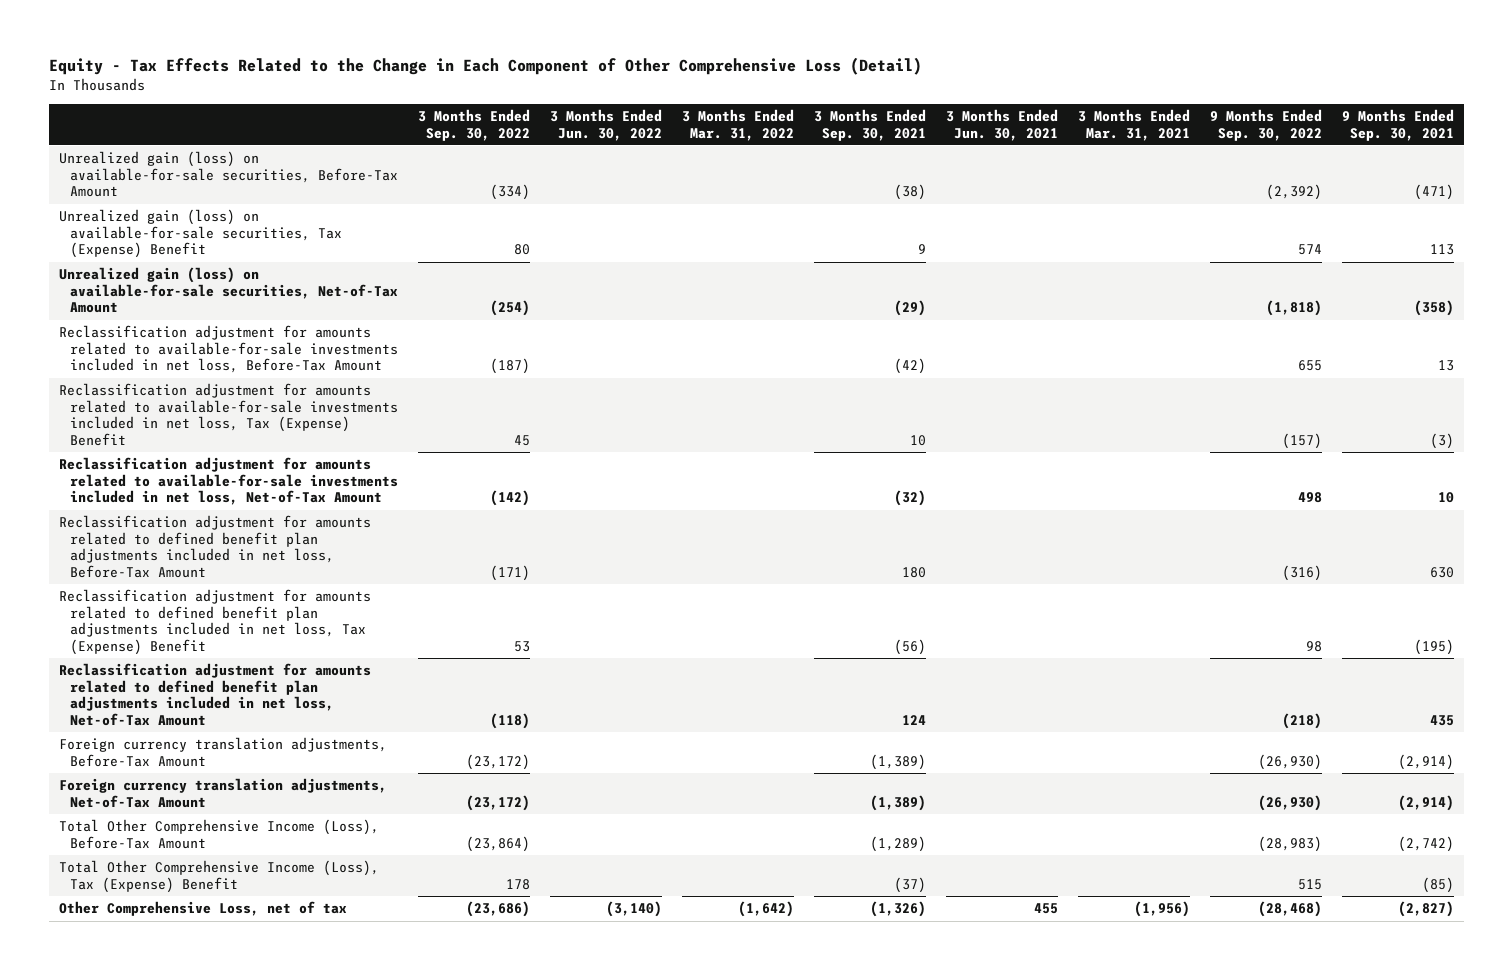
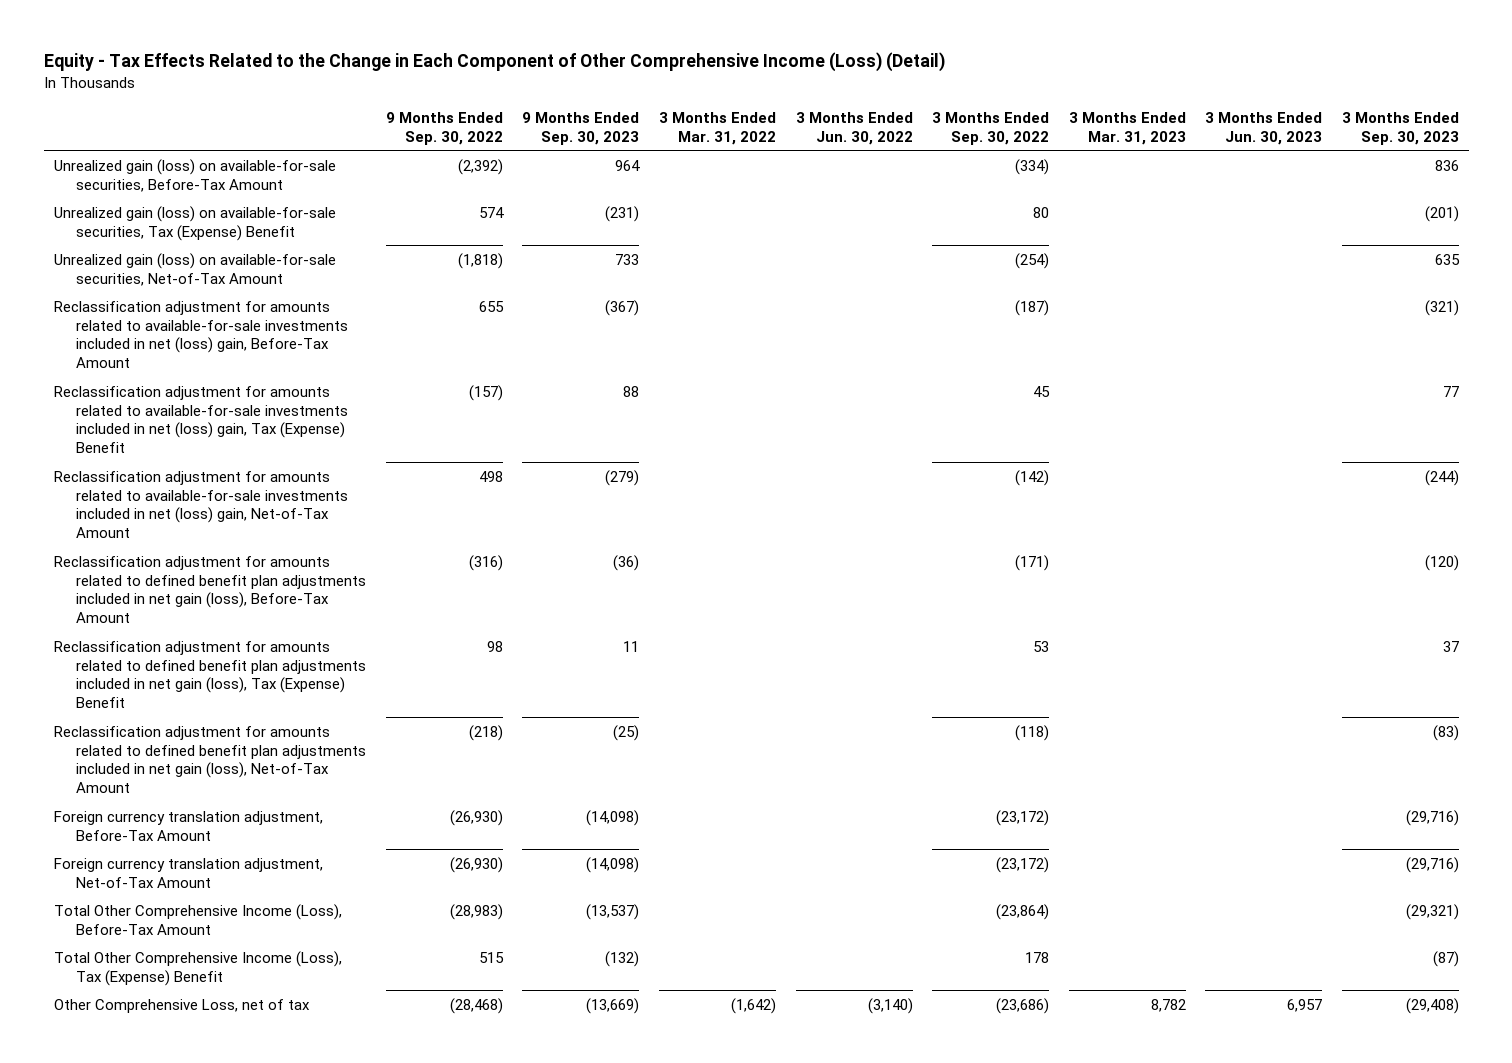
[48,56,922,75] Equity - Tax Effects Related to the Change in Each Component of Other Comprehensive Loss (Detail) -> [43,52,945,73] Equity - Tax Effects Related to the Change in Each Component of Other Comprehensive Income (Loss) (Detail)
[813,109,926,141] 3 Months Ended Sep. 30, 2021 -> none
[945,109,1058,141] 3 Months Ended Jun. 30, 2021 -> none
[1077,109,1190,141] 3 Months Ended Mar. 31, 2021 -> none
[1341,109,1454,141] 9 Months Ended Sep. 30, 2021 -> none
none -> [522,111,640,145] 9 Months Ended Sep. 30, 2023
none -> [1068,111,1186,145] 3 Months Ended Mar. 31, 2023
none -> [1205,111,1323,145] 3 Months Ended Jun. 30, 2023
none -> [1341,111,1459,145] 3 Months Ended Sep. 30, 2023
[58,325,399,374] Reclassification adjustment for amounts related to available-for-sale investments included in net loss, Before-Tax Amount -> [53,300,349,369] Reclassification adjustment for amounts related to available-for-sale investments included in net (loss) gain, Before-Tax Amount
[58,383,399,447] Reclassification adjustment for amounts related to available-for-sale investments included in net loss, Tax (Expense) Benefit -> [53,385,349,454] Reclassification adjustment for amounts related to available-for-sale investments included in net (loss) gain, Tax (Expense) Benefit
[58,457,399,506] Reclassification adjustment for amounts related to available-for-sale investments included in net loss, Net-of-Tax Amount -> [53,470,349,539] Reclassification adjustment for amounts related to available-for-sale investments included in net (loss) gain, Net-of-Tax Amount
[58,515,371,579] Reclassification adjustment for amounts related to defined benefit plan adjustments included in net loss, Before-Tax Amount -> [53,555,367,624] Reclassification adjustment for amounts related to defined benefit plan adjustments included in net gain (loss), Before-Tax Amount
[58,589,371,656] Reclassification adjustment for amounts related to defined benefit plan adjustments included in net loss, Tax (Expense) Benefit -> [53,640,367,709] Reclassification adjustment for amounts related to defined benefit plan adjustments included in net gain (loss), Tax (Expense) Benefit
[58,663,371,727] Reclassification adjustment for amounts related to defined benefit plan adjustments included in net loss, Net-of-Tax Amount -> [53,725,367,794] Reclassification adjustment for amounts related to defined benefit plan adjustments included in net gain (loss), Net-of-Tax Amount
[58,737,387,767] Foreign currency translation adjustments, Before-Tax Amount -> [53,810,323,841] Foreign currency translation adjustment, Before-Tax Amount
[58,778,387,808] Foreign currency translation adjustments, Net-of-Tax Amount -> [53,857,323,888] Foreign currency translation adjustment, Net-of-Tax Amount

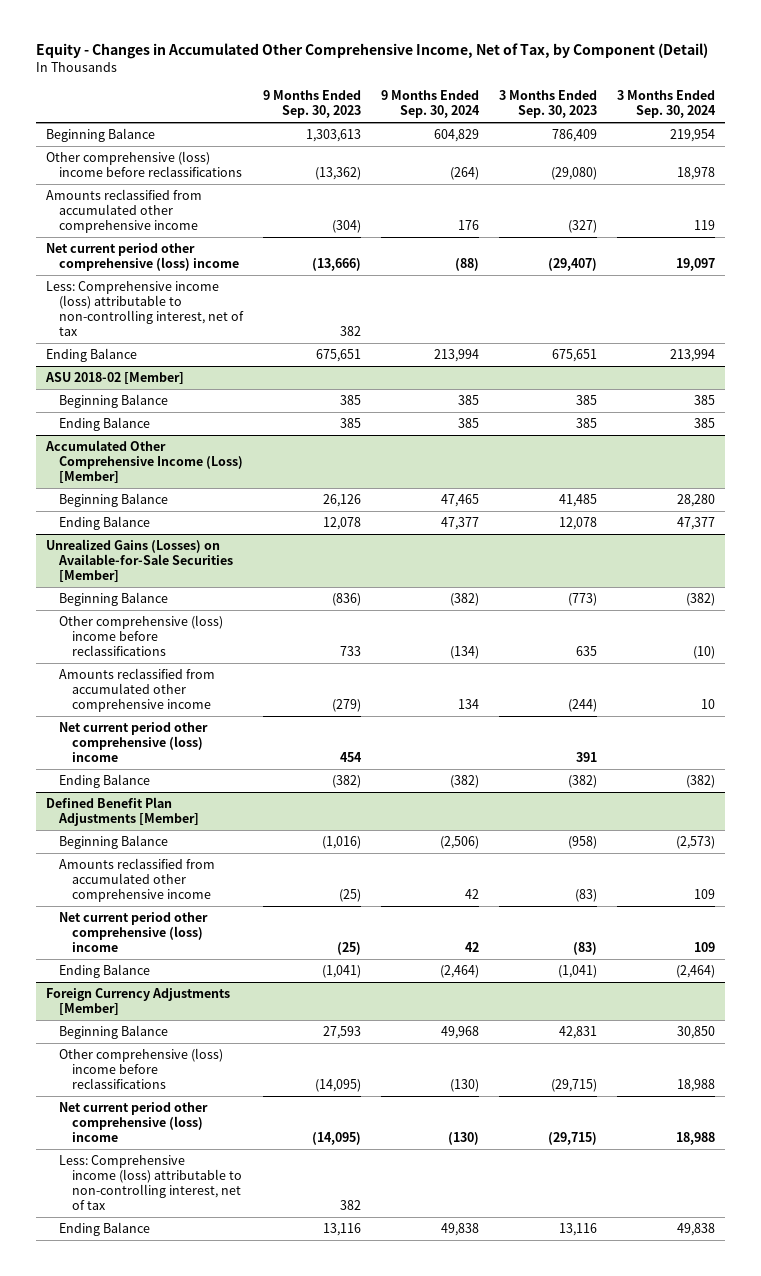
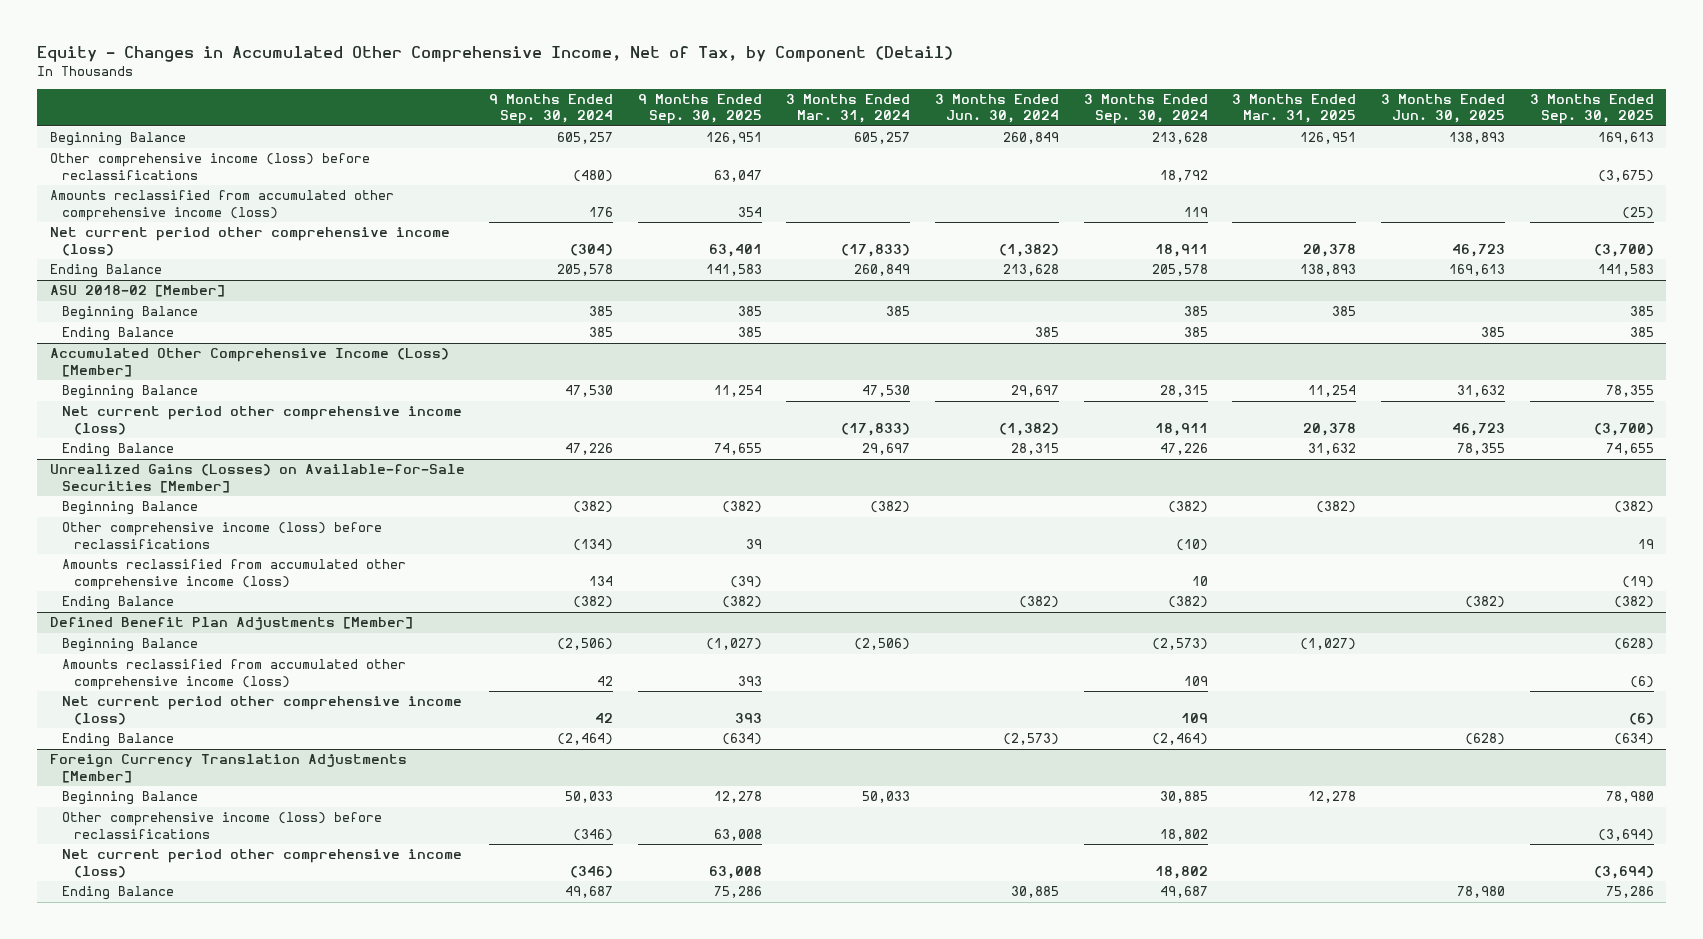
[262,89,361,118] 9 Months Ended Sep. 30, 2023 -> none
[499,89,598,118] 3 Months Ended Sep. 30, 2023 -> none
none -> [637,94,762,125] 9 Months Ended Sep. 30, 2025
none -> [786,94,911,124] 3 Months Ended Mar. 31, 2024
none -> [935,94,1060,124] 3 Months Ended Jun. 30, 2024
none -> [1232,94,1357,124] 3 Months Ended Mar. 31, 2025
none -> [1380,94,1505,124] 3 Months Ended Jun. 30, 2025
none -> [1529,94,1654,125] 3 Months Ended Sep. 30, 2025
[45,281,244,337] Less: Comprehensive income (loss) attributable to non-controlling interest, net of tax -> none
[434,129,480,143] 604,829 -> [557,132,614,145] 605,257
[670,129,716,143] 219,954 -> [1151,132,1208,145] 213,628
[45,151,242,178] Other comprehensive (loss) income before reclassifications -> [49,153,370,180] Other comprehensive income (loss) before reclassifications
[450,167,480,181] (264) -> [573,169,614,182] (480)
[677,167,716,181] 18,978 -> [1159,169,1208,182] 18,792
[45,189,202,234] Amounts reclassified from accumulated other comprehensive income -> [49,190,394,221] Amounts reclassified from accumulated other comprehensive income (loss)
[45,243,239,272] Net current period other comprehensive (loss) income -> [49,227,450,256] Net current period other comprehensive income (loss)
[455,258,480,272] (88) -> [570,243,614,256] (304)
[676,258,716,272] 19,097 -> [1154,243,1208,257] 18,911
[434,349,480,363] 213,994 -> [557,264,614,277] 205,578
[670,349,716,363] 213,994 -> [1151,264,1208,277] 205,578
[441,494,480,508] 47,465 -> [565,385,614,398] 47,530
[677,494,716,508] 28,280 -> [1159,385,1208,398] 28,315
none -> [61,406,462,435] Net current period other comprehensive income (loss)
[441,517,480,531] 47,377 -> [565,443,614,456] 47,226
[677,517,716,531] 47,377 -> [1159,443,1208,456] 47,226
[58,722,208,763] Net current period other comprehensive (loss) income -> none
[58,615,223,657] Other comprehensive (loss) income before reclassifications -> [61,522,382,549] Other comprehensive income (loss) before reclassifications
[58,668,215,713] Amounts reclassified from accumulated other comprehensive income -> [61,559,406,590] Amounts reclassified from accumulated other comprehensive income (loss)
[58,858,215,903] Amounts reclassified from accumulated other comprehensive income -> [61,659,406,690] Amounts reclassified from accumulated other comprehensive income (loss)
[58,912,208,953] Net current period other comprehensive (loss) income -> [61,696,462,725] Net current period other comprehensive income (loss)
[58,1155,242,1211] Less: Comprehensive income (loss) attributable to non-controlling interest, net of tax -> none
[45,988,230,1016] Foreign Currency Adjustments [Member] -> [49,754,407,783] Foreign Currency Translation Adjustments [Member]
[441,1026,480,1040] 49,968 -> [565,791,614,804] 50,033
[677,1026,716,1040] 30,850 -> [1159,791,1208,804] 30,885
[58,1048,223,1090] Other comprehensive (loss) income before reclassifications -> [61,812,382,839] Other comprehensive income (loss) before reclassifications
[450,1079,480,1093] (130) -> [573,828,614,841] (346)
[677,1079,716,1093] 18,988 -> [1159,828,1208,841] 18,802
[58,1102,208,1143] Net current period other comprehensive (loss) income -> [61,849,462,878] Net current period other comprehensive income (loss)
[448,1132,480,1146] (130) -> [570,865,614,878] (346)
[676,1132,716,1146] 18,988 -> [1154,865,1208,879] 18,802
[441,1223,480,1237] 49,838 -> [565,886,614,899] 49,687
[677,1223,716,1237] 49,838 -> [1159,886,1208,899] 49,687

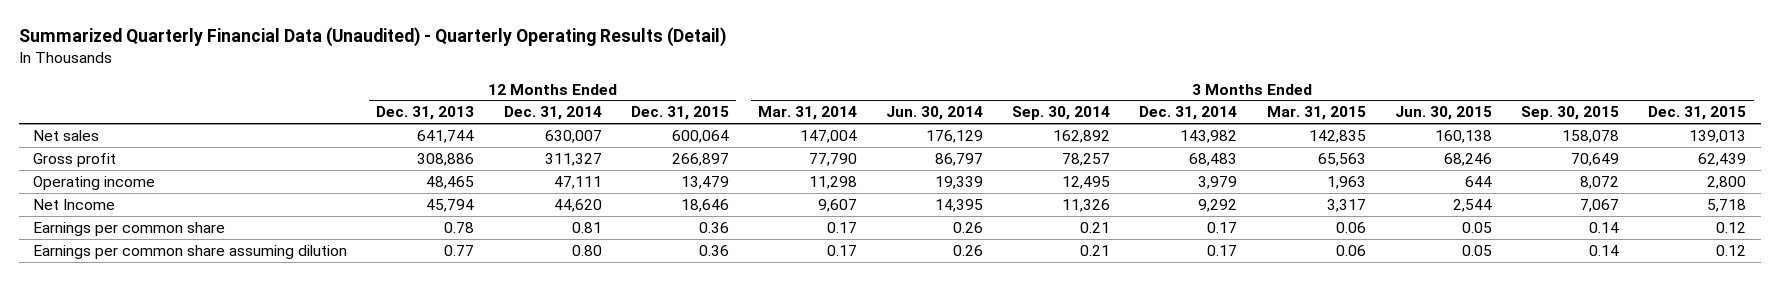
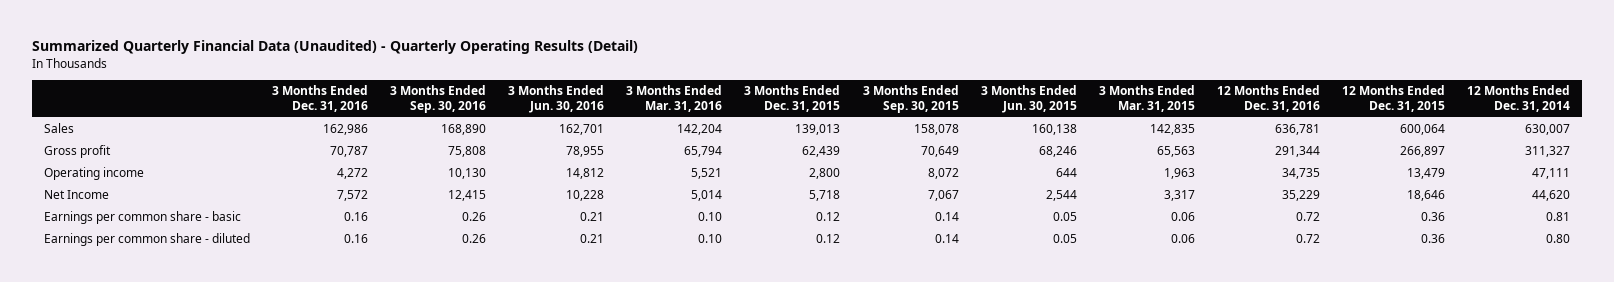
[376,106,475,121] Dec. 31, 2013 -> none
[757,106,857,121] Mar. 31, 2014 -> none
[886,106,984,121] Jun. 30, 2014 -> none
[1012,106,1111,121] Sep. 30, 2014 -> none
[1139,106,1238,121] Dec. 31, 2014 -> none
none -> [271,85,368,113] 3 Months Ended Dec. 31, 2016
none -> [389,85,486,114] 3 Months Ended Sep. 30, 2016
none -> [508,85,605,114] 3 Months Ended Jun. 30, 2016
none -> [626,85,723,113] 3 Months Ended Mar. 31, 2016
none -> [1217,85,1321,113] 12 Months Ended Dec. 31, 2016
[33,129,100,141] Net sales -> [43,123,74,134] Sales
[33,221,226,236] Earnings per common share -> [43,211,241,225] Earnings per common share - basic
[33,244,348,259] Earnings per common share assuming dilution -> [43,233,250,247] Earnings per common share - diluted

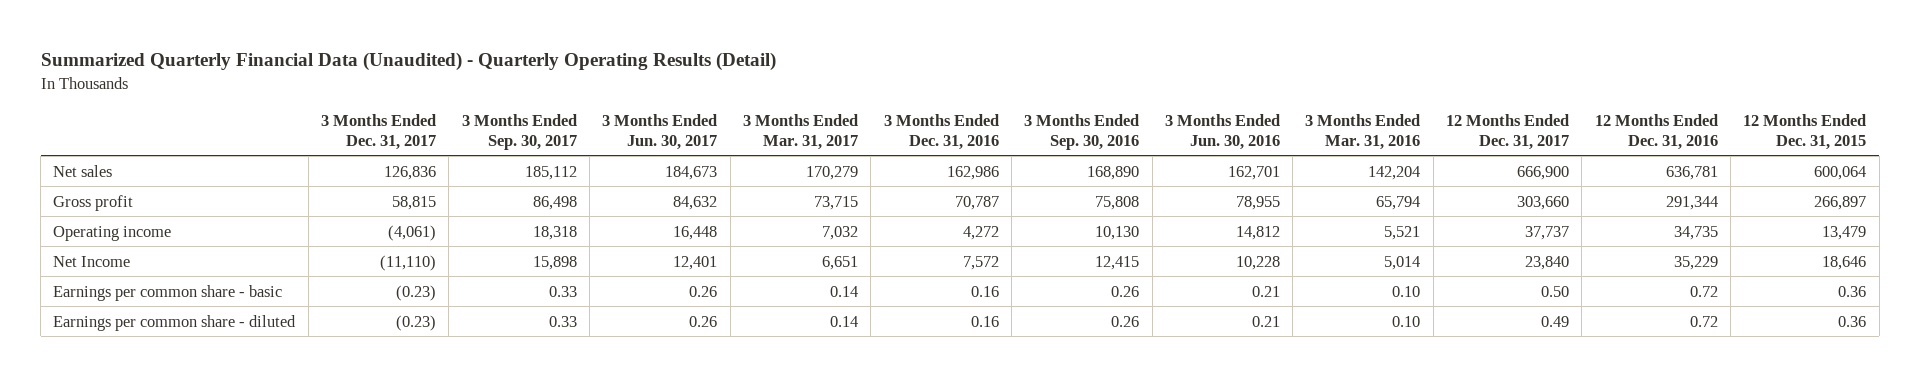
[744,85,841,113] 3 Months Ended Dec. 31, 2015 -> none
[862,85,959,114] 3 Months Ended Sep. 30, 2015 -> none
[980,85,1077,114] 3 Months Ended Jun. 30, 2015 -> none
[1098,85,1195,113] 3 Months Ended Mar. 31, 2015 -> none
[1467,85,1571,113] 12 Months Ended Dec. 31, 2014 -> none
none -> [321,113,437,150] 3 Months Ended Dec. 31, 2017
none -> [461,113,577,150] 3 Months Ended Sep. 30, 2017
none -> [602,113,718,150] 3 Months Ended Jun. 30, 2017
none -> [742,113,858,150] 3 Months Ended Mar. 31, 2017
none -> [1446,113,1570,150] 12 Months Ended Dec. 31, 2017
[43,123,74,134] Sales -> [53,164,113,177] Net sales

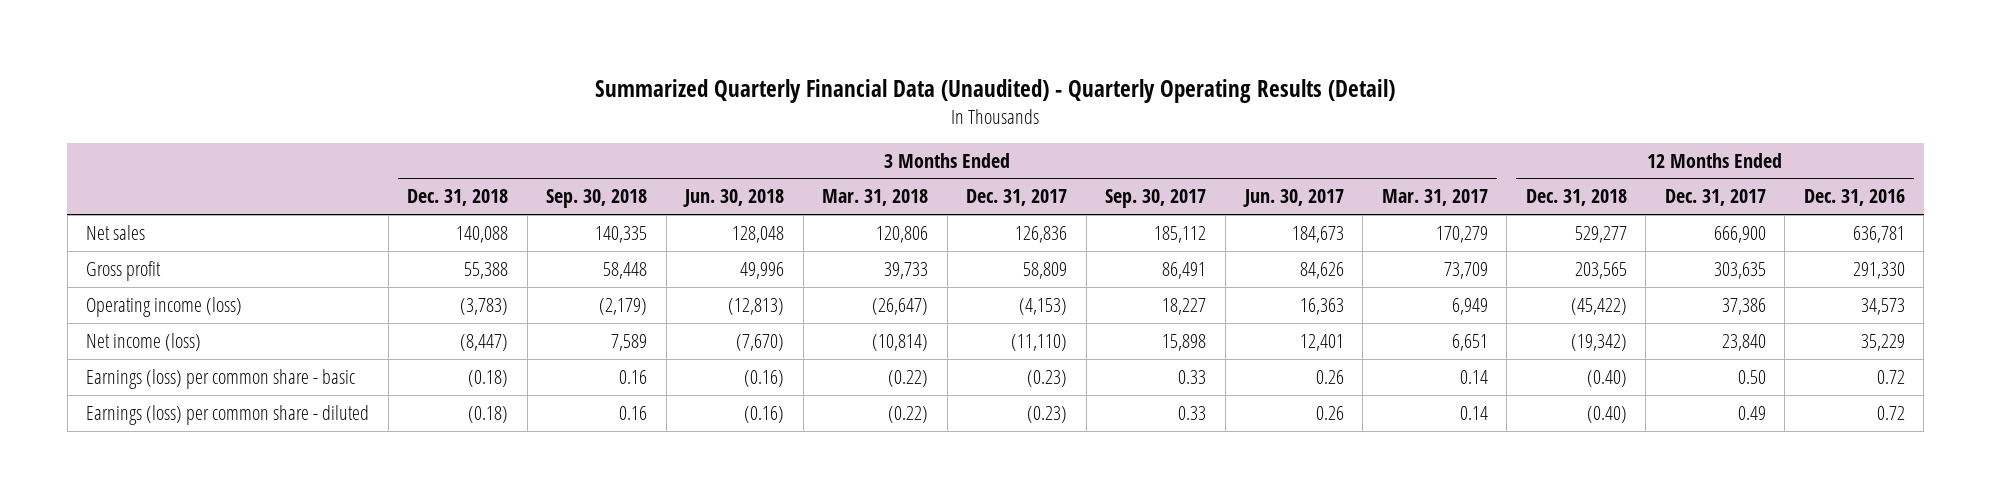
[883,113,999,150] 3 Months Ended Dec. 31, 2016 -> none
[1024,113,1140,150] 3 Months Ended Sep. 30, 2016 -> none
[1164,113,1280,150] 3 Months Ended Jun. 30, 2016 -> none
[1305,113,1421,150] 3 Months Ended Mar. 31, 2016 -> none
[1743,113,1867,150] 12 Months Ended Dec. 31, 2015 -> none
none -> [407,189,509,207] Dec. 31, 2018
none -> [546,189,648,209] Sep. 30, 2018
none -> [683,189,785,208] Jun. 30, 2018
none -> [822,189,929,207] Mar. 31, 2018
none -> [1525,189,1627,207] Dec. 31, 2018
[392,195,437,210] 58,815 -> [1023,261,1068,279] 58,809
[532,195,577,210] 86,498 -> [1162,261,1207,279] 86,491
[673,195,718,210] 84,632 -> [1299,261,1344,279] 84,626
[813,195,858,210] 73,715 -> [1443,261,1488,279] 73,709
[1517,195,1570,210] 303,660 -> [1713,261,1766,279] 303,635
[1665,195,1718,210] 291,344 -> [1852,261,1905,279] 291,330
[53,225,172,241] Operating income -> [86,296,243,317] Operating income (loss)
[388,224,437,241] (4,061) -> [1019,297,1068,315] (4,153)
[532,225,577,240] 18,318 -> [1162,297,1207,315] 18,227
[673,225,718,240] 16,448 -> [1299,297,1344,315] 16,363
[821,225,858,240] 7,032 -> [1451,297,1488,315] 6,949
[1525,225,1570,240] 37,737 -> [1721,297,1766,315] 37,386
[1673,225,1718,240] 34,735 -> [1860,297,1905,315] 34,573
[53,255,131,267] Net Income -> [86,332,202,351] Net income (loss)
[53,284,283,301] Earnings per common share - basic -> [86,368,356,389] Earnings (loss) per common share - basic
[53,314,297,331] Earnings per common share - diluted -> [86,404,370,425] Earnings (loss) per common share - diluted

